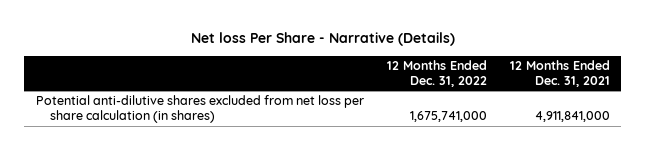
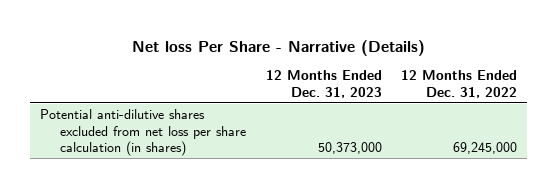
[509,60,610,87] 12 Months Ended Dec. 31, 2021 -> none
none -> [265,70,382,98] 12 Months Ended Dec. 31, 2023
[409,110,487,122] 1,675,741,000 -> [453,142,518,155] 69,245,000

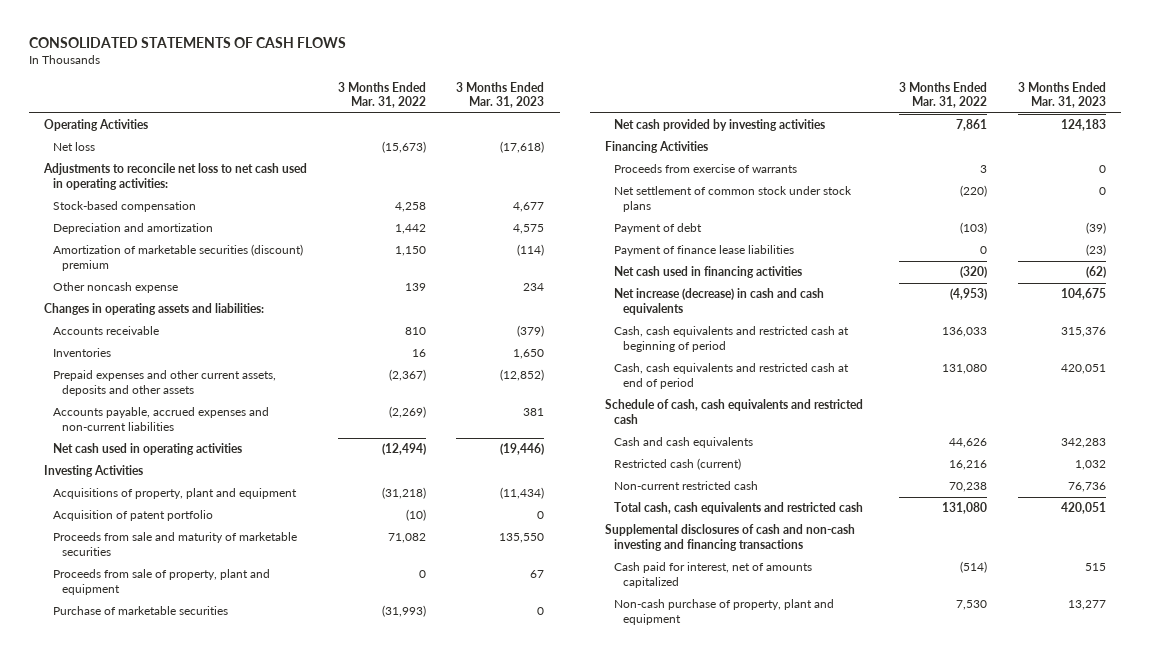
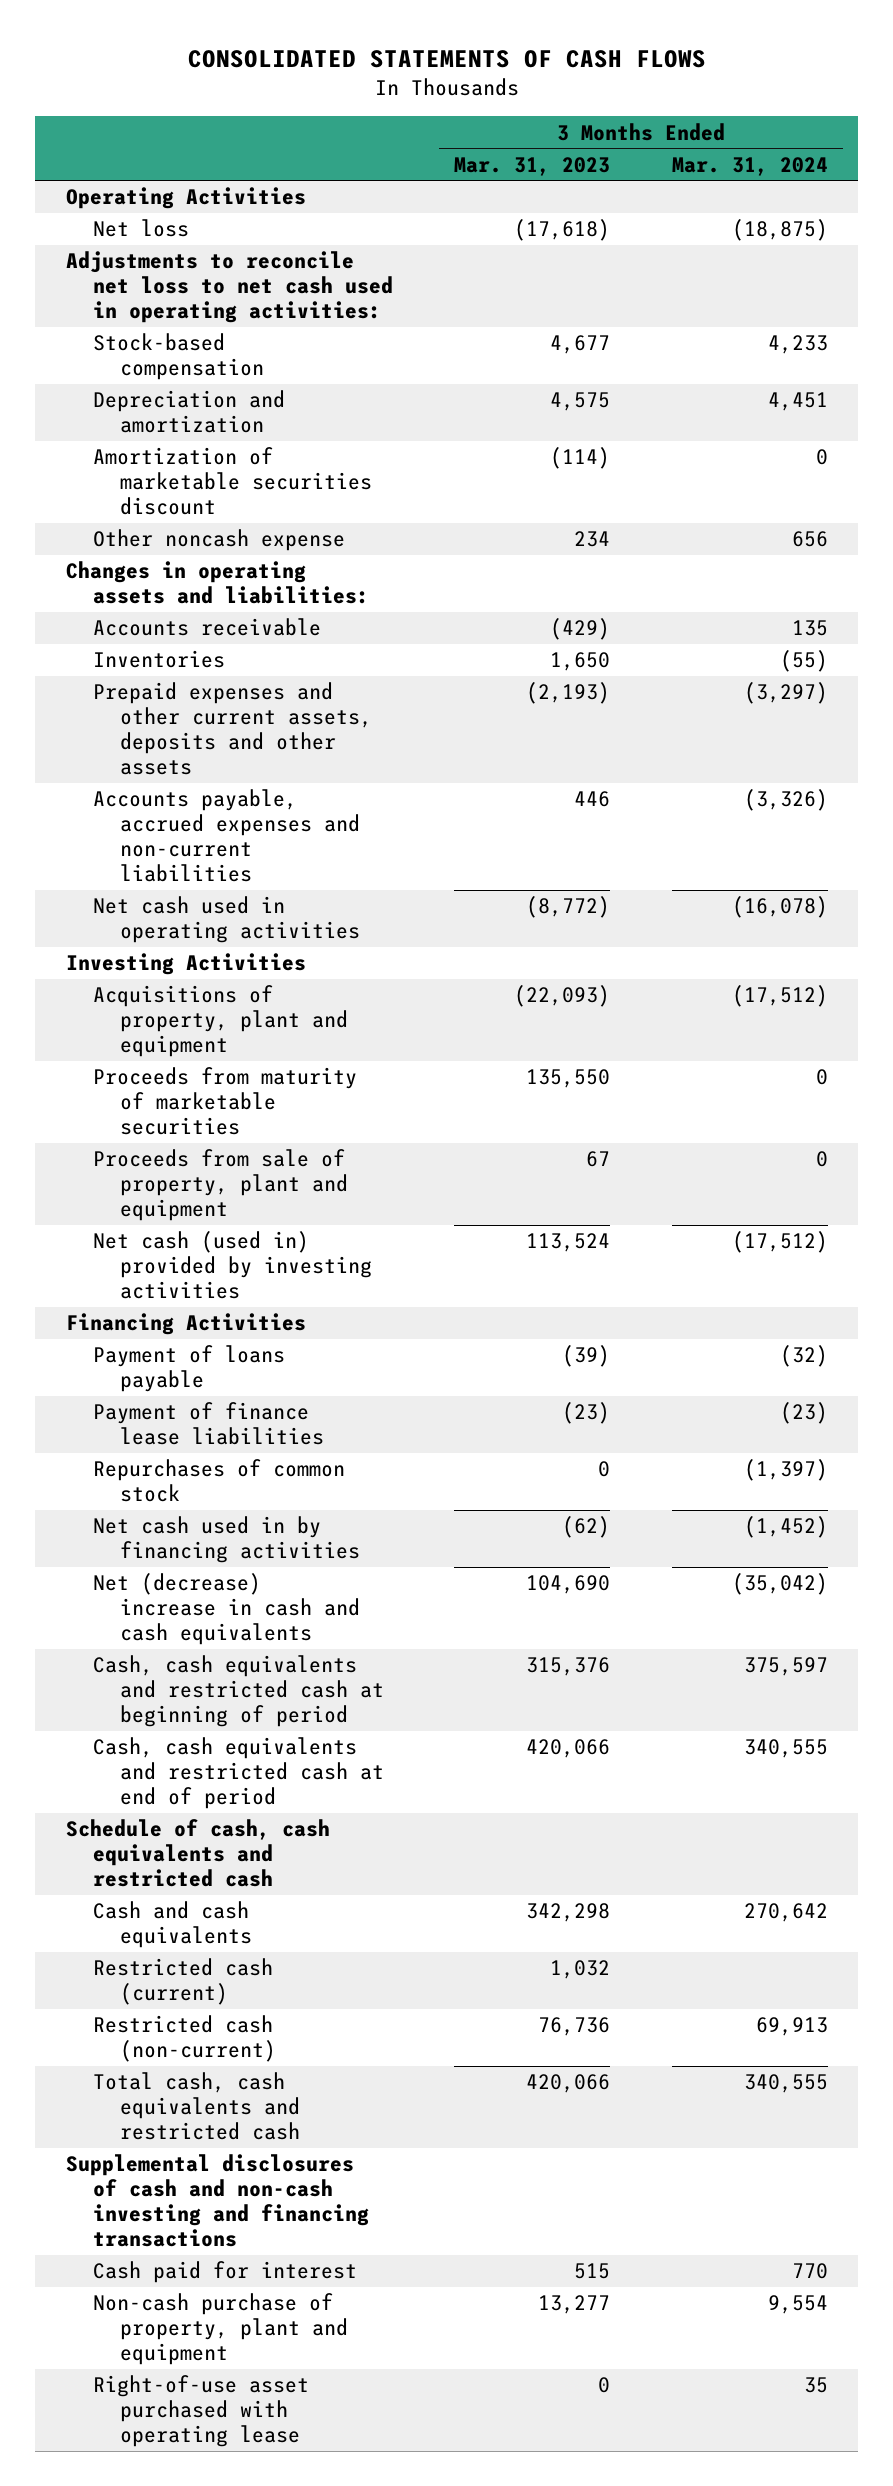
[337,81,426,109] 3 Months Ended Mar. 31, 2022 -> none
none -> [671,156,828,176] Mar. 31, 2024
[52,244,303,271] Amortization of marketable securities (discount) premium -> [92,447,372,516] Amortization of marketable securities discount
[517,325,545,338] (379) -> [550,618,611,641] (429)
[500,369,545,382] (12,852) -> [526,682,611,705] (2,193)
[523,408,545,417] 381 -> [574,791,611,808] 446
[500,443,545,456] (19,446) -> [526,896,611,919] (8,772)
[52,510,213,522] Acquisition of patent portfolio -> none
[500,487,545,500] (11,434) -> [514,985,611,1008] (22,093)
[52,532,297,556] Proceeds from sale and maturity of marketable securities -> [92,1067,357,1136] Proceeds from maturity of marketable securities
[52,606,228,616] Purchase of marketable securities -> none
[614,119,826,132] Net cash provided by investing activities -> [92,1231,372,1300] Net cash (used in) provided by investing activities
[1060,119,1106,132] 124,183 -> [526,1233,611,1253] 113,524
[614,164,798,174] Proceeds from exercise of warrants -> none
[614,186,853,212] Net settlement of common stock under stock plans -> none
[614,223,703,235] Payment of debt -> none
none -> [92,1345,285,1393] Payment of loans payable
none -> [92,1459,345,1503] Repurchases of common stock
[614,266,803,279] Net cash used in financing activities -> [92,1516,360,1564] Net cash used in by financing activities
[614,288,825,315] Net increase (decrease) in cash and cash equivalents -> [92,1573,360,1646] Net (decrease) increase in cash and cash equivalents
[1060,288,1106,301] 104,675 -> [526,1575,611,1595] 104,690
[1060,364,1106,375] 420,051 -> [526,1739,611,1759] 420,066
[1060,438,1106,449] 342,283 -> [526,1903,611,1923] 342,298
[614,481,759,491] Non-current restricted cash -> [92,2015,276,2063] Restricted cash (non-current)
[1060,502,1106,515] 420,051 -> [526,2074,611,2094] 420,066
[614,562,813,588] Cash paid for interest, net of amounts capitalized -> [92,2261,357,2284] Cash paid for interest
none -> [92,2375,309,2448] Right-of-use asset purchased with operating lease

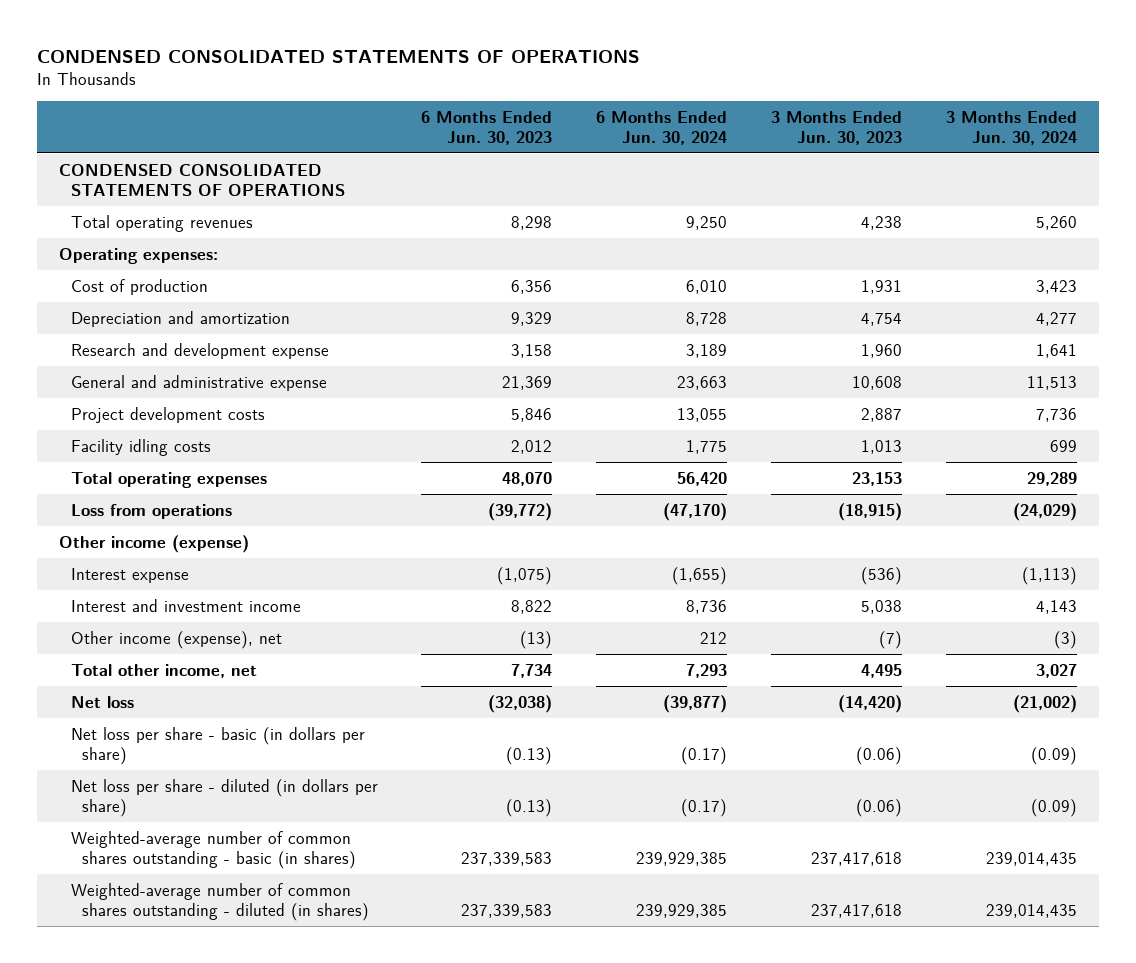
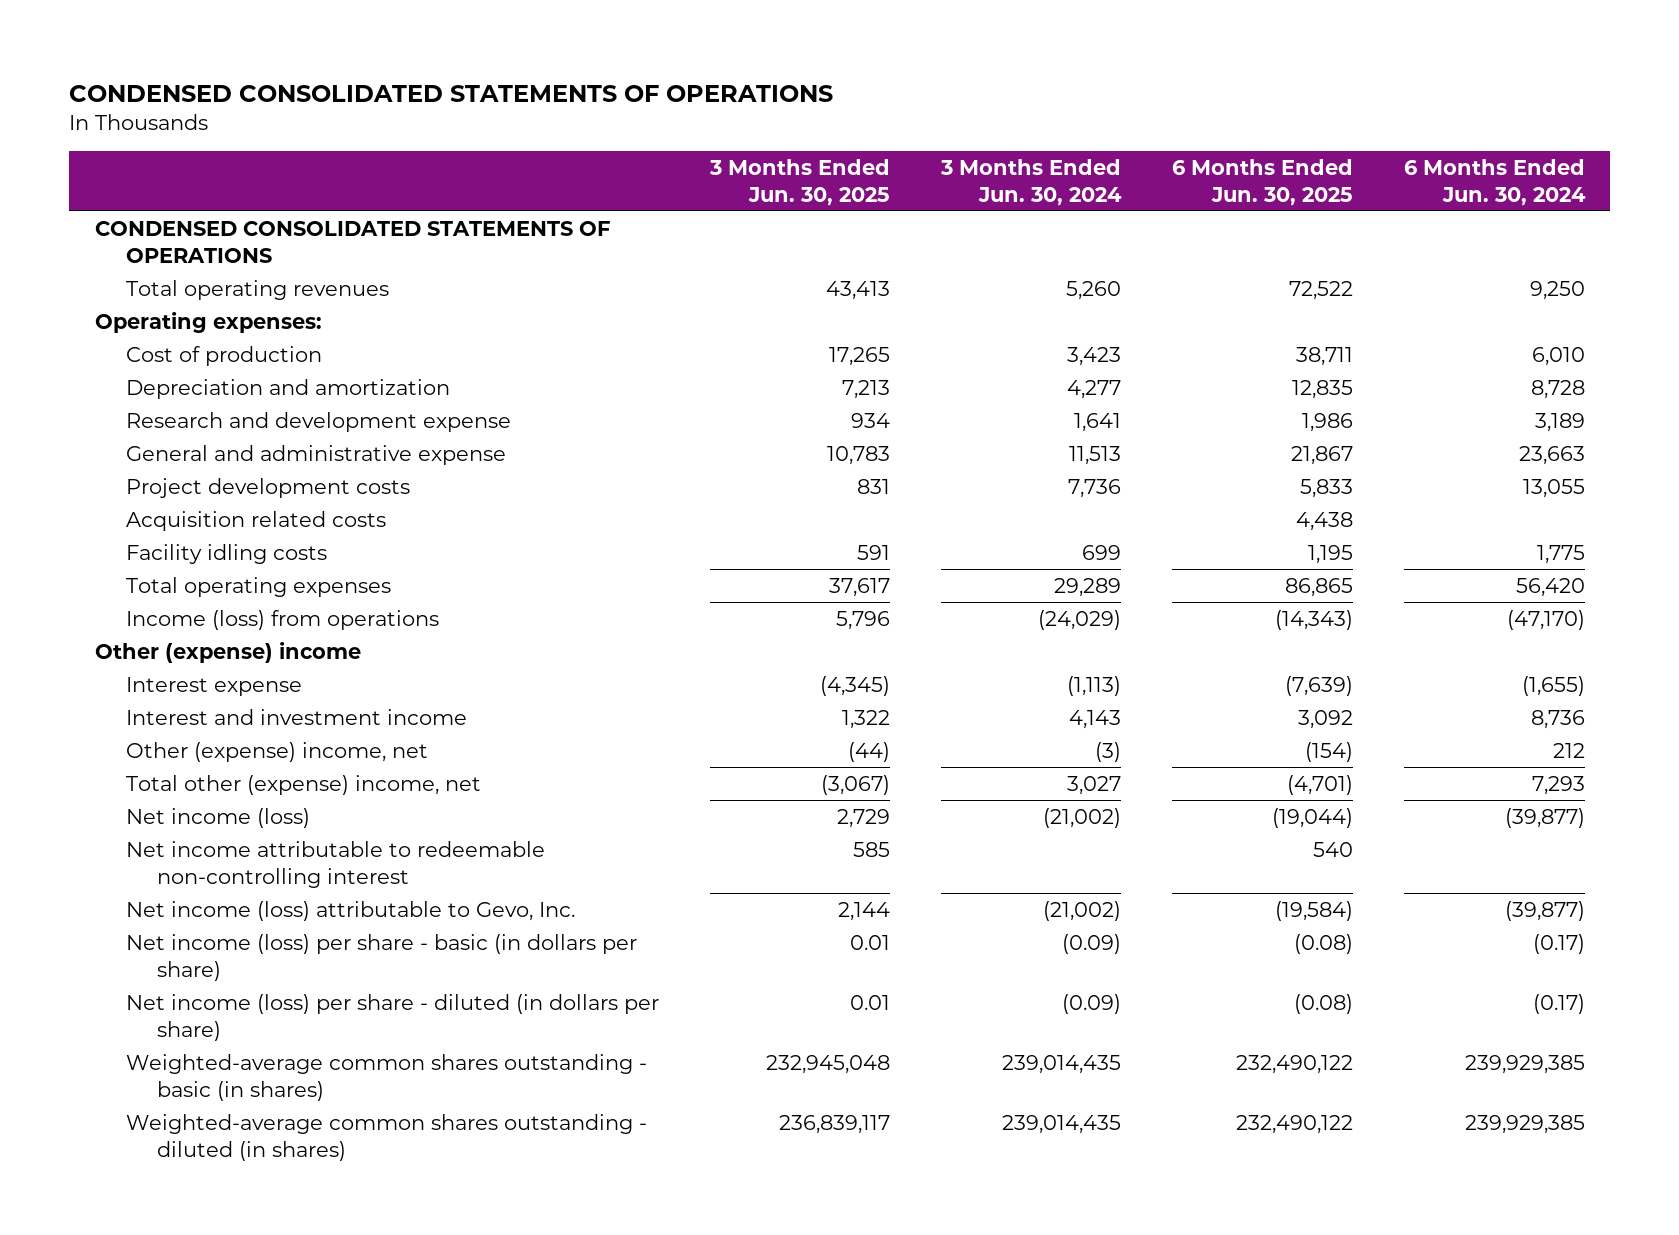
[421,110,553,145] 6 Months Ended Jun. 30, 2023 -> none
[770,110,902,145] 3 Months Ended Jun. 30, 2023 -> none
none -> [708,159,890,206] 3 Months Ended Jun. 30, 2025
none -> [1171,159,1353,206] 6 Months Ended Jun. 30, 2025
none -> [125,510,386,531] Acquisition related costs
[70,503,232,519] Loss from operations -> [125,609,439,630] Income (loss) from operations
[59,534,250,553] Other income (expense) -> [94,641,361,663] Other (expense) income
[70,630,282,649] Other income (expense), net -> [125,741,428,762] Other (expense) income, net
[70,663,257,678] Total other income, net -> [125,774,481,795] Total other (expense) income, net
none -> [125,807,310,828] Net income (loss)
none -> [125,840,545,888] Net income attributable to redeemable non-controlling interest
[70,695,134,708] Net loss -> [125,900,575,921] Net income (loss) attributable to Gevo, Inc.
[70,726,365,765] Net loss per share - basic (in dollars per share) -> [125,933,637,981] Net income (loss) per share - basic (in dollars per share)
[70,778,378,817] Net loss per share - diluted (in dollars per share) -> [125,993,659,1041] Net income (loss) per share - diluted (in dollars per share)
[70,830,357,869] Weighted-average number of common shares outstanding - basic (in shares) -> [125,1053,647,1101] Weighted-average common shares outstanding - basic (in shares)
[70,882,370,921] Weighted-average number of common shares outstanding - diluted (in shares) -> [125,1113,647,1161] Weighted-average common shares outstanding - diluted (in shares)

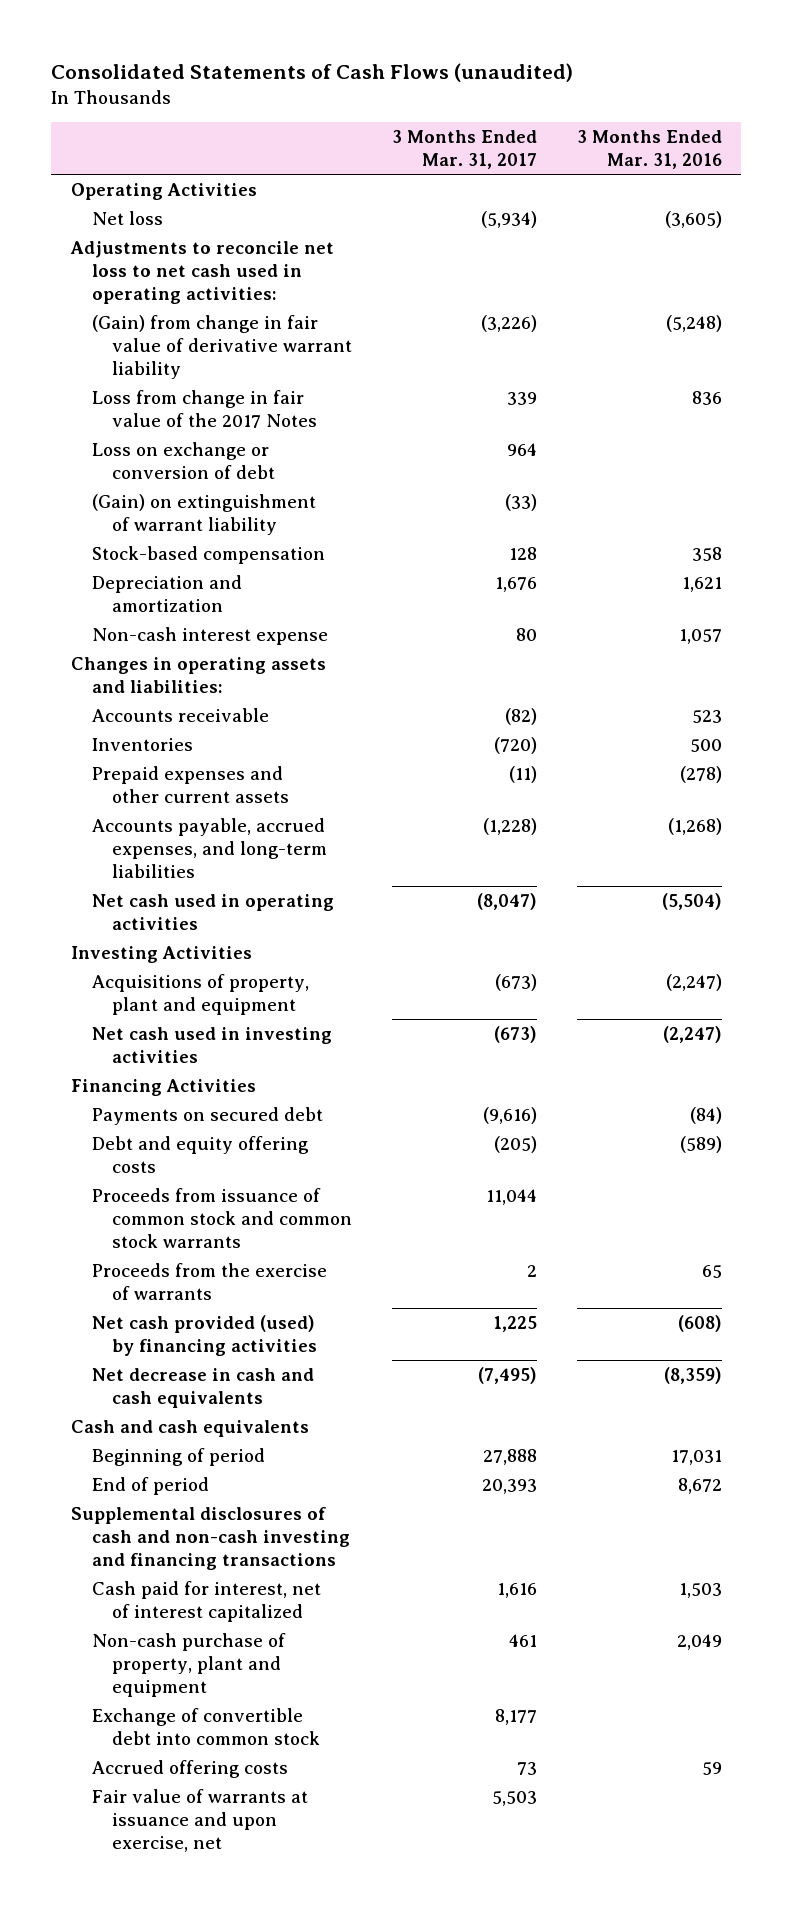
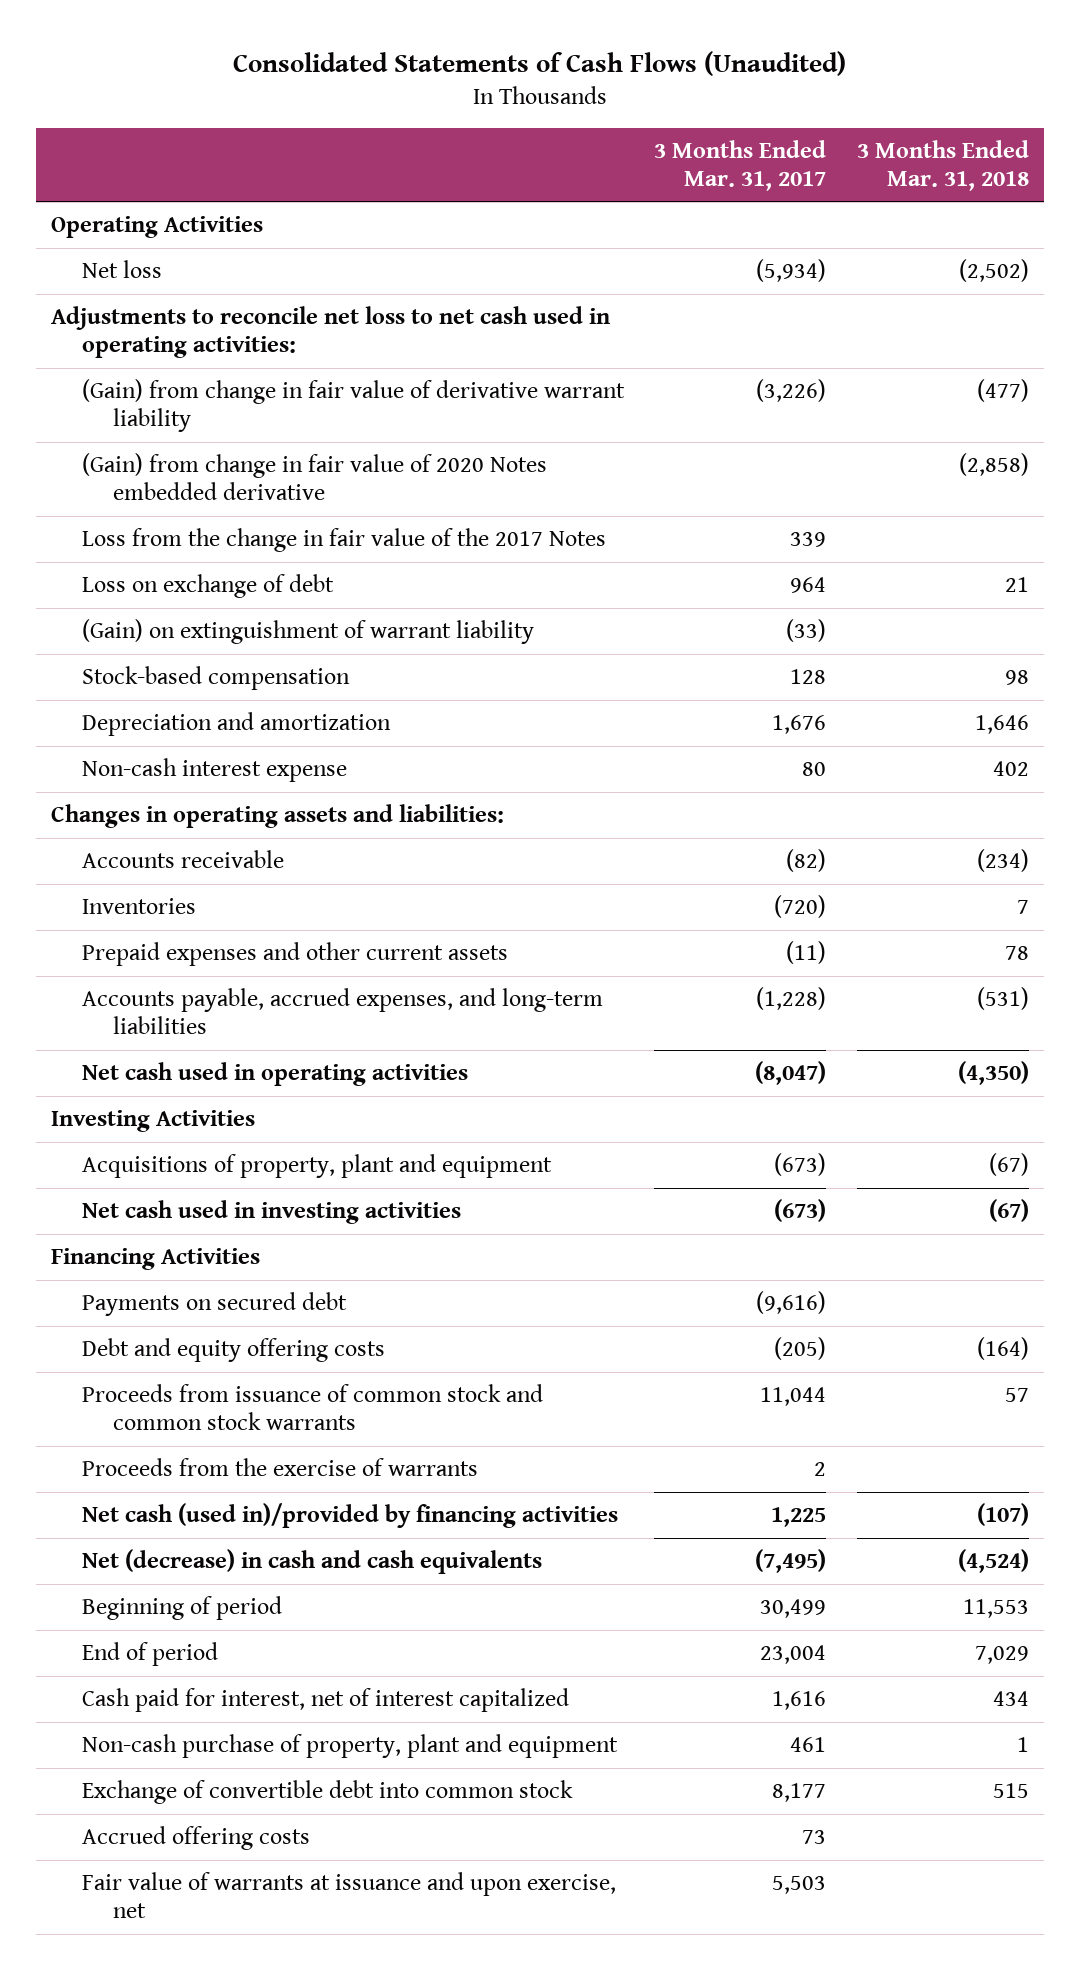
[50,63,573,83] Consolidated Statements of Cash Flows (unaudited) -> [232,51,846,77] Consolidated Statements of Cash Flows (Unaudited)
[576,130,722,170] 3 Months Ended Mar. 31, 2016 -> none
none -> [856,139,1029,191] 3 Months Ended Mar. 31, 2018
none -> [82,453,548,501] (Gain) from change in fair value of 2020 Notes embedded derivative
[91,389,318,428] Loss from change in fair value of the 2017 Notes -> [82,528,607,553] Loss from the change in fair value of the 2017 Notes
[91,441,276,479] Loss on exchange or conversion of debt -> [82,574,335,599] Loss on exchange of debt
[70,1419,309,1437] Cash and cash equivalents -> none
[70,1506,350,1570] Supplemental disclosures of cash and non-cash investing and financing transactions -> none
[91,1314,318,1356] Net cash provided (used) by financing activities -> [82,1503,619,1529] Net cash (used in)/provided by financing activities
[91,1367,314,1408] Net decrease in cash and cash equivalents -> [82,1549,543,1575] Net (decrease) in cash and cash equivalents
[482,1448,537,1465] 27,888 -> [760,1599,827,1619] 30,499
[481,1478,537,1494] 20,393 -> [760,1645,827,1665] 23,004

